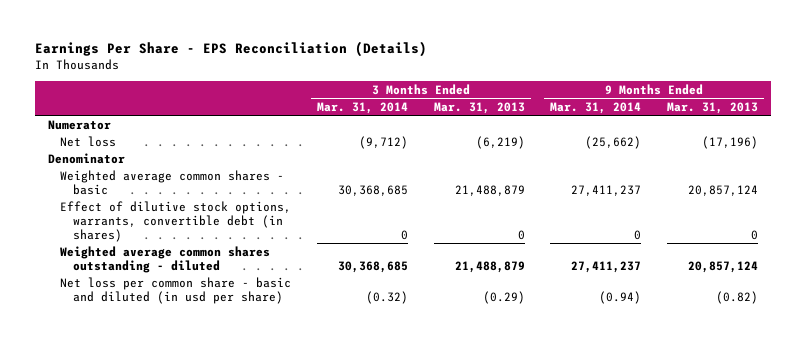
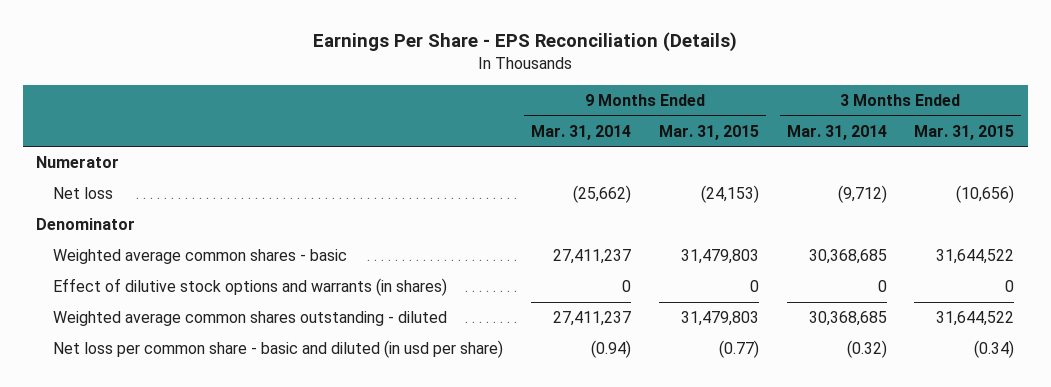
[433,101,525,114] Mar. 31, 2013 -> none
[666,101,758,114] Mar. 31, 2013 -> none
none -> [658,124,759,140] Mar. 31, 2015
none -> [914,124,1015,140] Mar. 31, 2015
[60,200,292,242] Effect of dilutive stock options, warrants, convertible debt (in shares) -> [53,278,448,297] Effect of dilutive stock options and warrants (in shares)

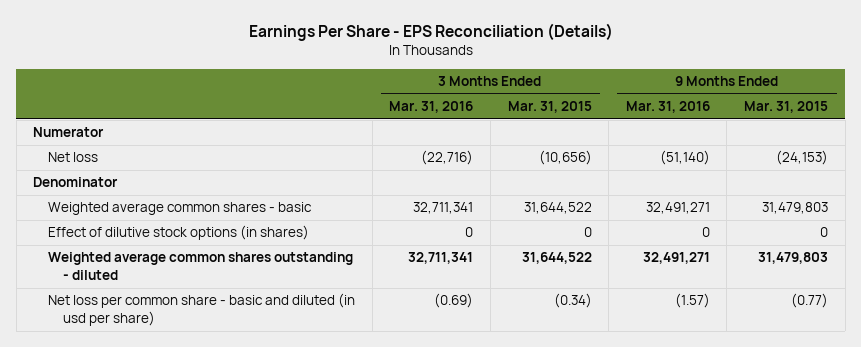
[530,124,631,140] Mar. 31, 2014 -> none
[786,124,887,140] Mar. 31, 2014 -> none
none -> [389,101,474,114] Mar. 31, 2016
none -> [625,101,710,114] Mar. 31, 2016
[53,278,448,297] Effect of dilutive stock options and warrants (in shares) -> [48,225,310,241] Effect of dilutive stock options (in shares)

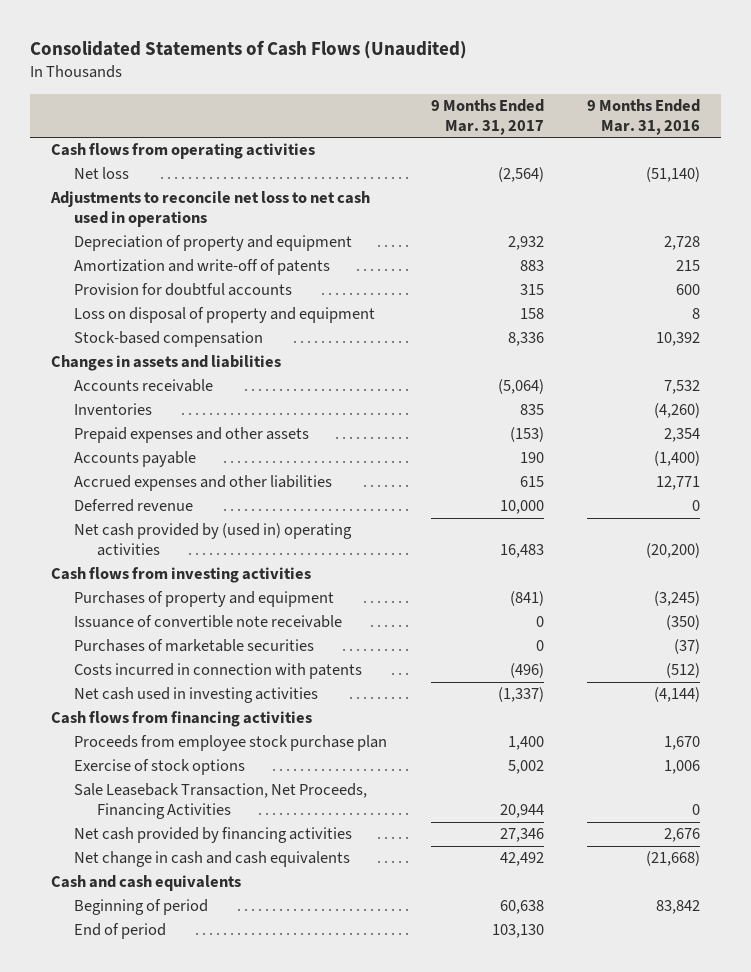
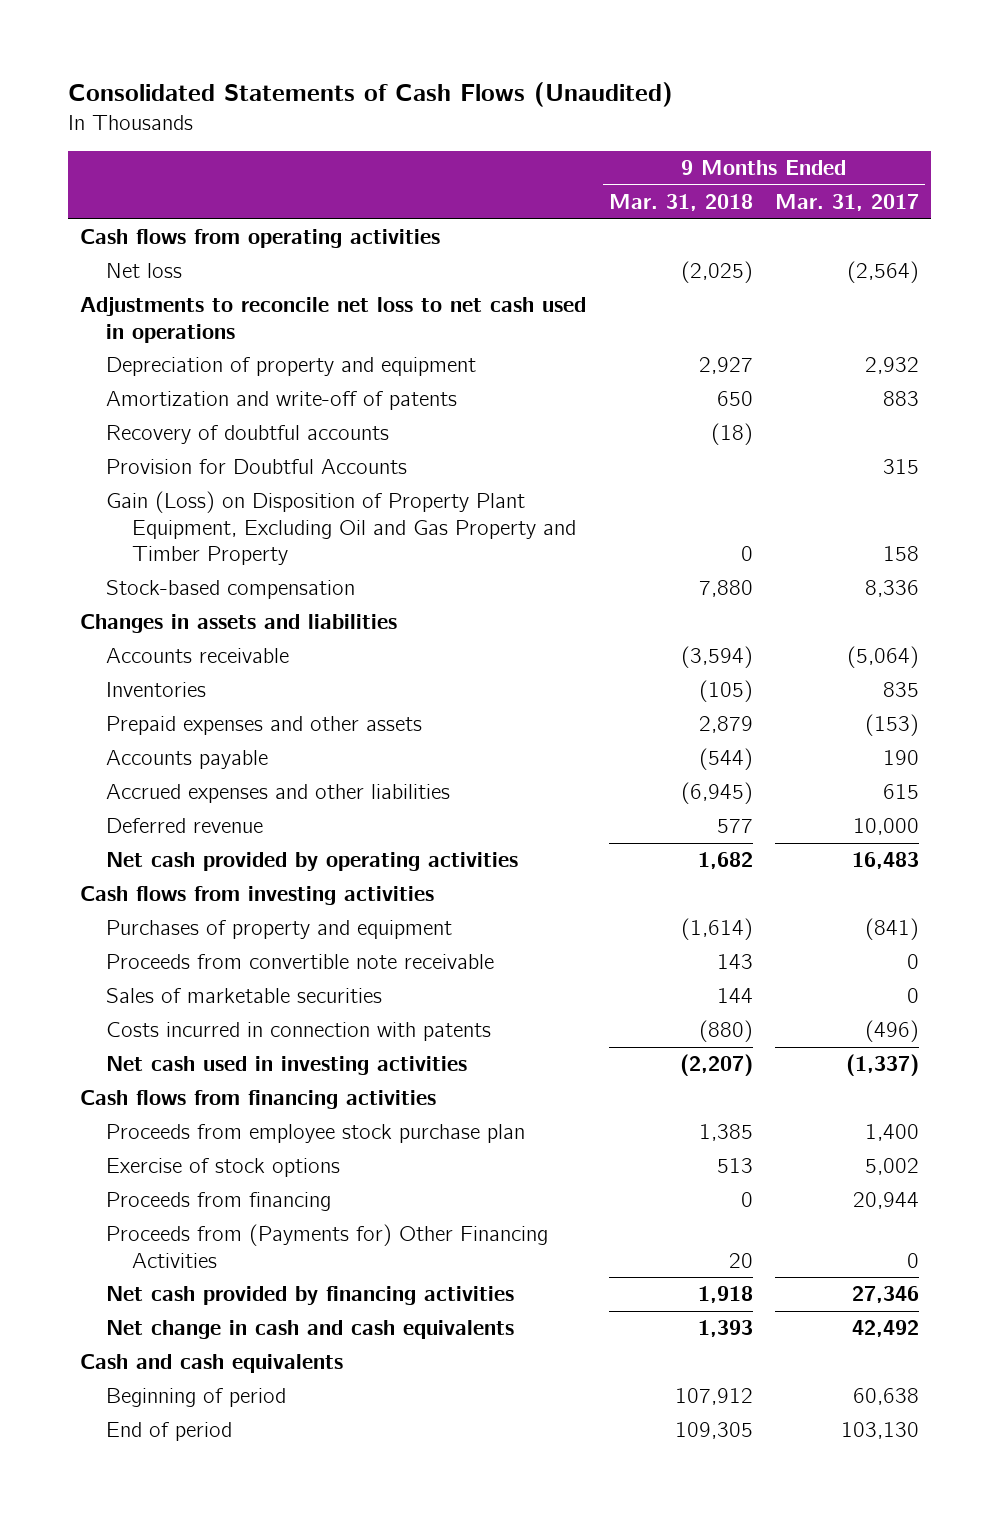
[586,99,700,135] 9 Months Ended Mar. 31, 2016 -> none
none -> [608,194,753,212] Mar. 31, 2018
none -> [105,425,389,445] Recovery of doubtful accounts
[74,283,293,297] Provision for doubtful accounts -> [105,459,407,475] Provision for Doubtful Accounts
[74,307,376,324] Loss on disposal of property and equipment -> [105,491,576,566] Gain (Loss) on Disposition of Property Plant Equipment, Excluding Oil and Gas Property and Timber Property
[74,523,353,557] Net cash provided by (used in) operating activities -> [105,852,518,872] Net cash provided by operating activities
[74,615,343,629] Issuance of convertible note receivable -> none
none -> [105,954,494,970] Proceeds from convertible note receivable
[74,639,315,653] Purchases of marketable securities -> [105,988,382,1004] Sales of marketable securities
[74,783,368,820] Sale Leaseback Transaction, Net Proceeds, Financing Activities -> [105,1192,331,1212] Proceeds from financing
none -> [105,1224,548,1268] Proceeds from (Payments for) Other Financing Activities

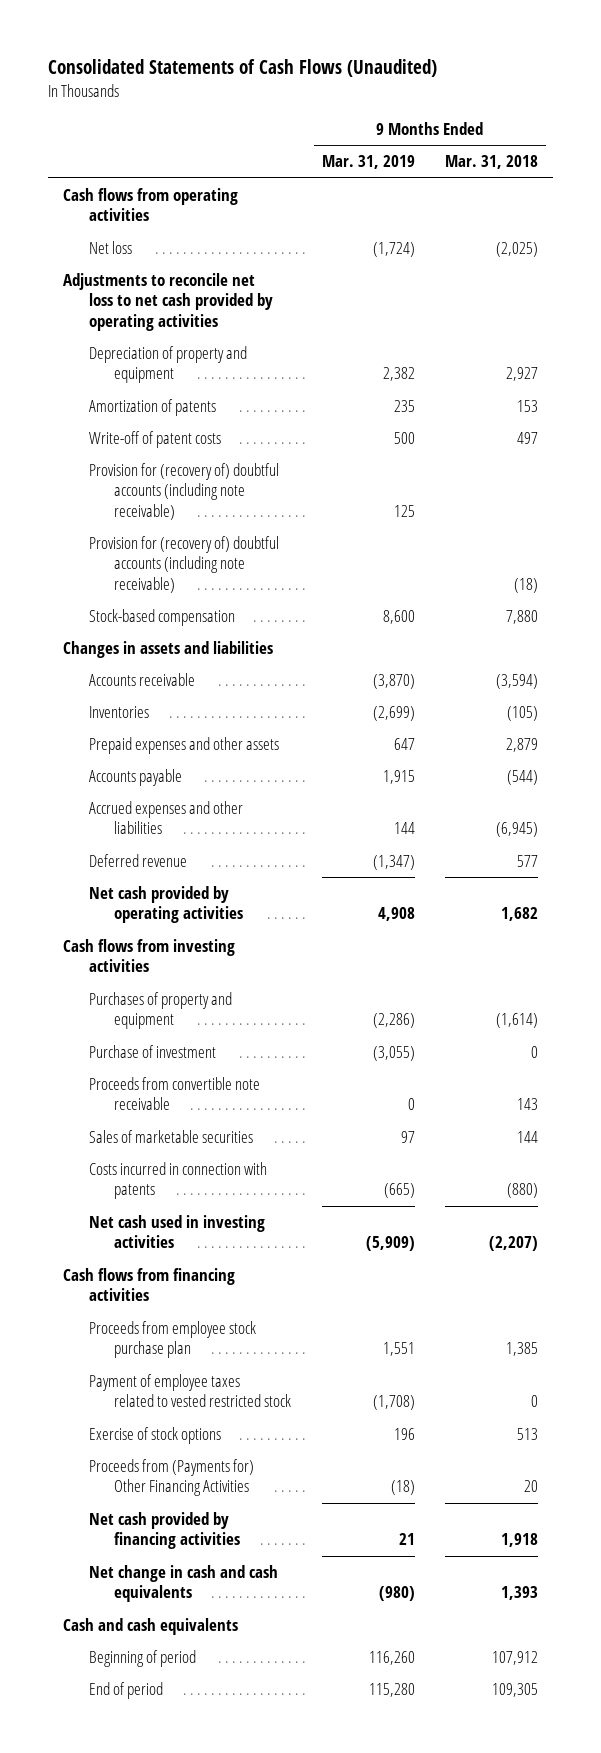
[775,194,920,212] Mar. 31, 2017 -> none
none -> [321,155,415,170] Mar. 31, 2019
[79,297,586,343] Adjustments to reconcile net loss to net cash used in operations -> [63,273,273,331] Adjustments to reconcile net loss to net cash provided by operating activities
[105,425,389,445] Recovery of doubtful accounts -> none
[105,491,576,566] Gain (Loss) on Disposition of Property Plant Equipment, Excluding Oil and Gas Property and Timber Property -> none
[105,391,457,411] Amortization and write-off of patents -> [88,399,216,417] Amortization of patents
[716,391,753,407] 650 -> [516,400,538,413] 153
none -> [88,431,221,449] Write-off of patent costs
[105,459,407,475] Provision for Doubtful Accounts -> [88,463,279,520] Provision for (recovery of) doubtful accounts (including note receivable)
none -> [88,536,279,593] Provision for (recovery of) doubtful accounts (including note receivable)
none -> [88,1045,216,1059] Purchase of investment
none -> [88,1374,292,1408] Payment of employee taxes related to vested restricted stock
[105,1192,331,1212] Proceeds from financing -> none

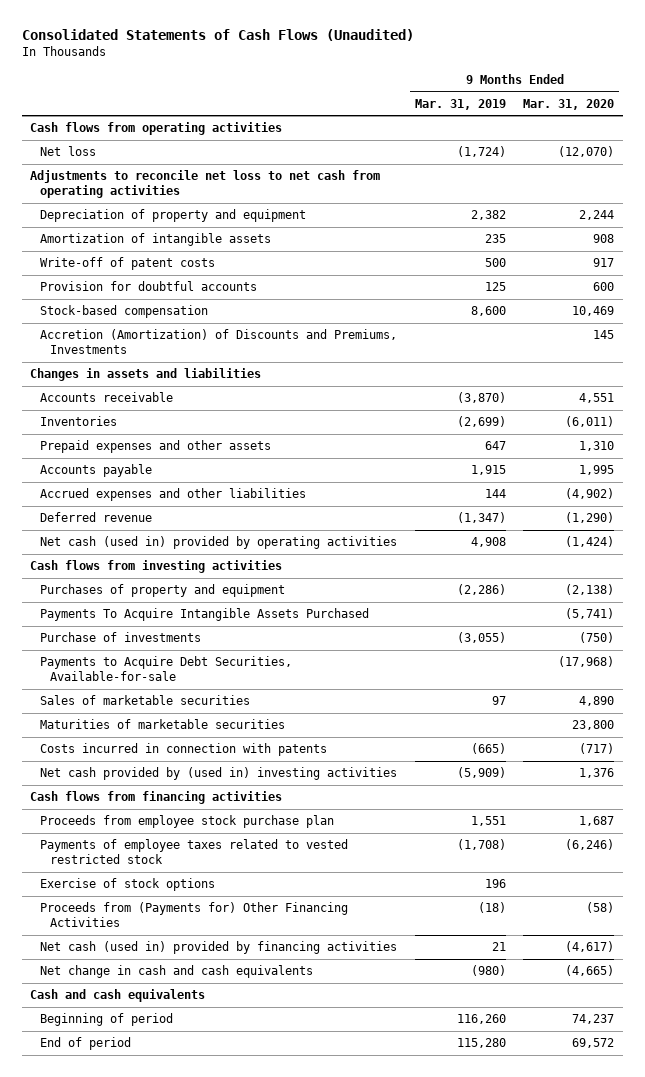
[444,155,538,170] Mar. 31, 2018 -> none
none -> [523,98,615,110] Mar. 31, 2020
[63,273,273,331] Adjustments to reconcile net loss to net cash provided by operating activities -> [30,170,381,199] Adjustments to reconcile net loss to net cash from operating activities
[88,399,216,417] Amortization of patents -> [40,233,272,247] Amortization of intangible assets
[88,536,279,593] Provision for (recovery of) doubtful accounts (including note receivable) -> none
[88,463,279,520] Provision for (recovery of) doubtful accounts (including note receivable) -> [40,281,258,292] Provision for doubtful accounts
none -> [40,329,398,355] Accretion (Amortization) of Discounts and Premiums, Investments
[88,886,244,924] Net cash provided by operating activities -> [40,536,398,550] Net cash (used in) provided by operating activities
[88,1077,260,1111] Proceeds from convertible note receivable -> none
none -> [40,608,370,622] Payments To Acquire Intangible Assets Purchased
[88,1045,216,1059] Purchase of investment -> [40,632,202,643] Purchase of investments
none -> [40,656,293,682] Payments to Acquire Debt Securities, Available-for-sale
none -> [40,719,286,730] Maturities of marketable securities
[88,1215,265,1249] Net cash used in investing activities -> [40,767,398,781] Net cash provided by (used in) investing activities
[88,1374,292,1408] Payment of employee taxes related to vested restricted stock -> [40,839,349,865] Payments of employee taxes related to vested restricted stock
[88,1512,241,1550] Net cash provided by financing activities -> [40,941,398,955] Net cash (used in) provided by financing activities

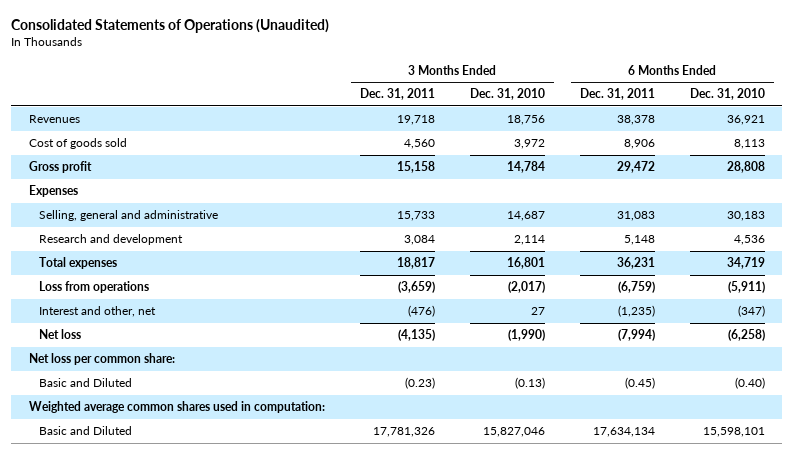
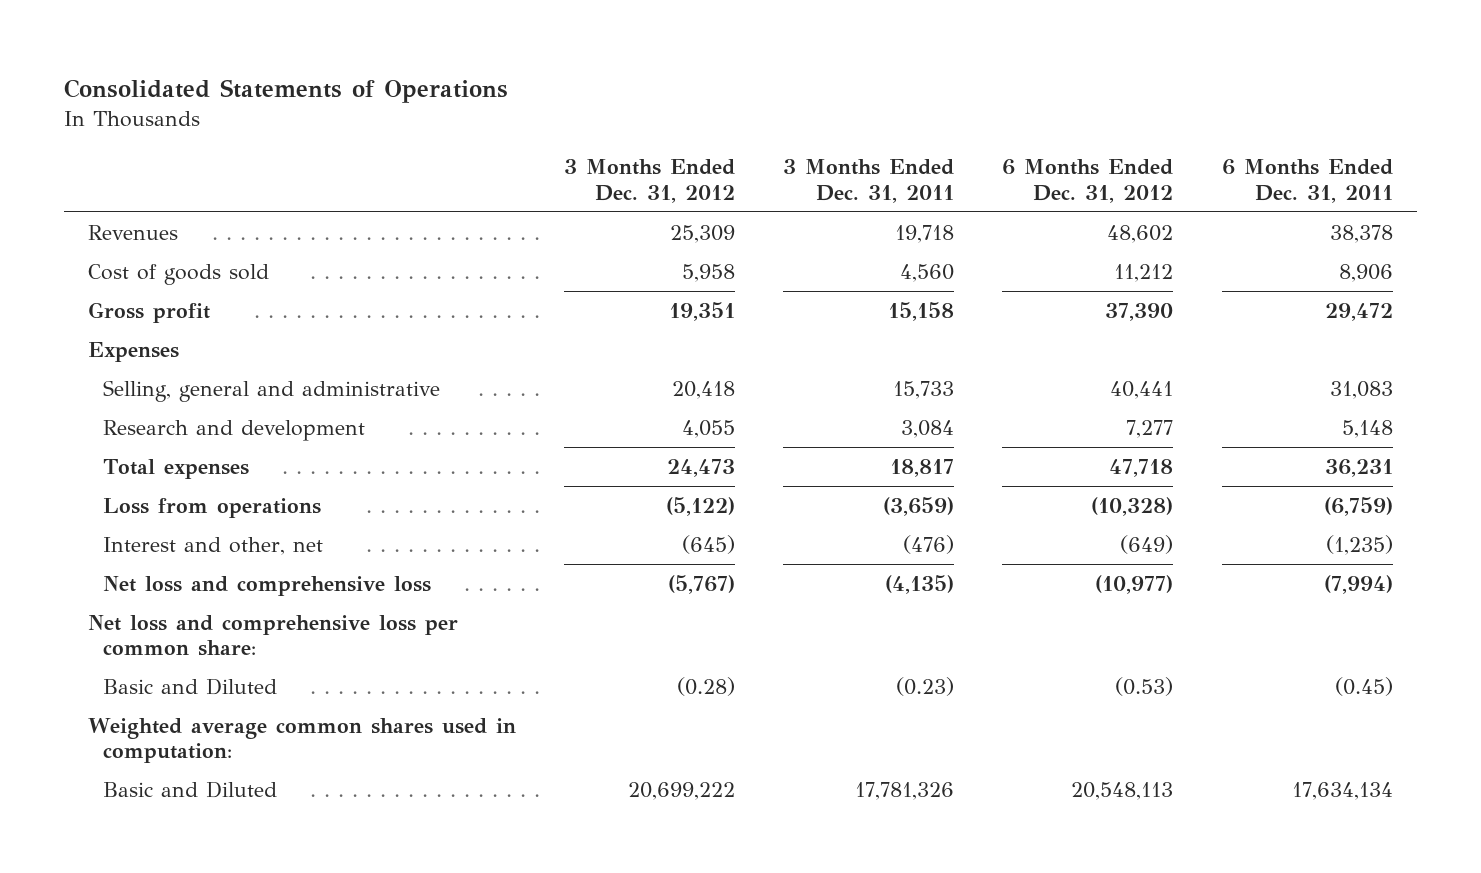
[11,18,330,33] Consolidated Statements of Operations (Unaudited) -> [63,79,508,104] Consolidated Statements of Operations
[469,88,545,101] Dec. 31, 2010 -> none
[689,88,765,101] Dec. 31, 2010 -> none
none -> [564,159,736,203] 3 Months Ended Dec. 31, 2012
none -> [1002,159,1174,203] 6 Months Ended Dec. 31, 2012
[38,329,81,340] Net loss -> [103,575,432,596] Net loss and comprehensive loss
[28,353,175,366] Net loss per common share: -> [87,614,458,657] Net loss and comprehensive loss per common share:

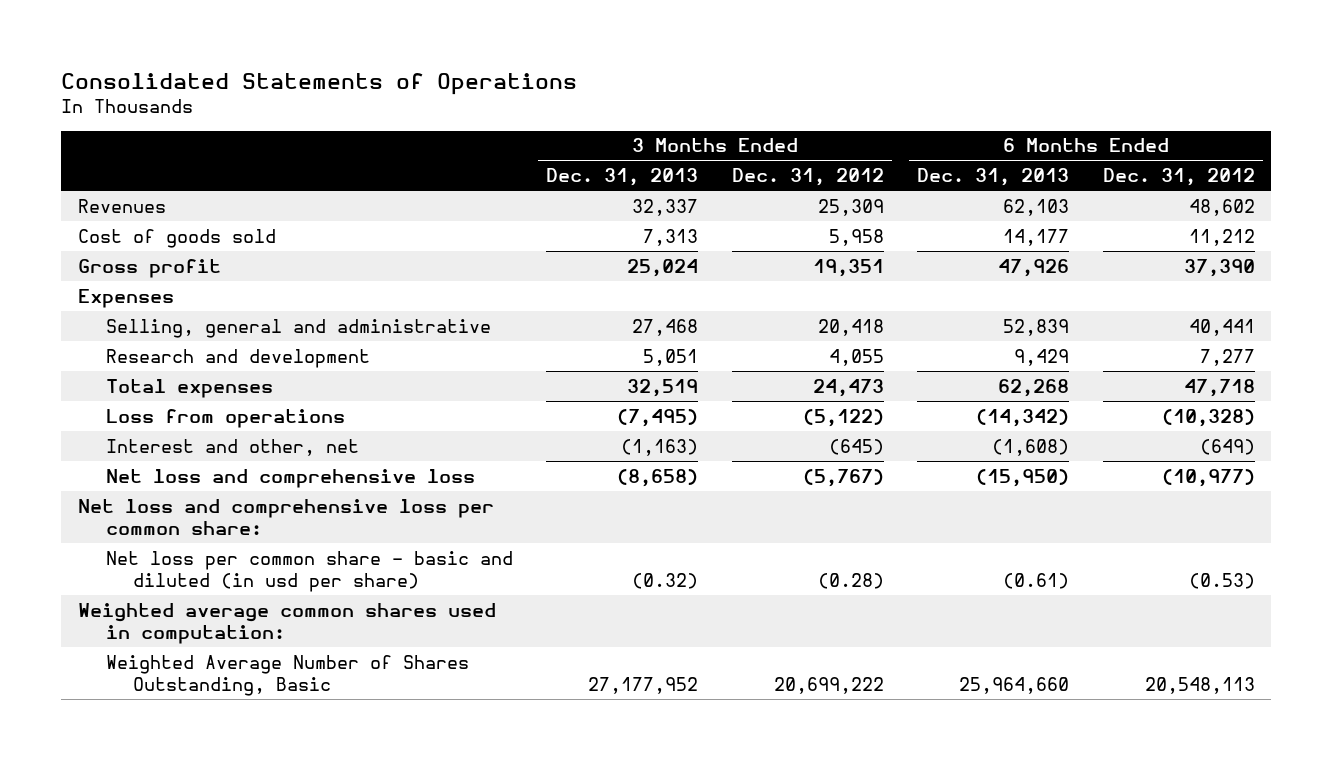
[783,159,955,203] 3 Months Ended Dec. 31, 2011 -> none
[1221,159,1393,203] 6 Months Ended Dec. 31, 2011 -> none
none -> [546,168,699,187] Dec. 31, 2013
none -> [917,168,1070,187] Dec. 31, 2013
[103,677,278,695] Basic and Diluted -> [105,550,513,592] Net loss per common share - basic and diluted (in usd per share)
[103,780,278,798] Basic and Diluted -> [105,654,469,696] Weighted Average Number of Shares Outstanding, Basic

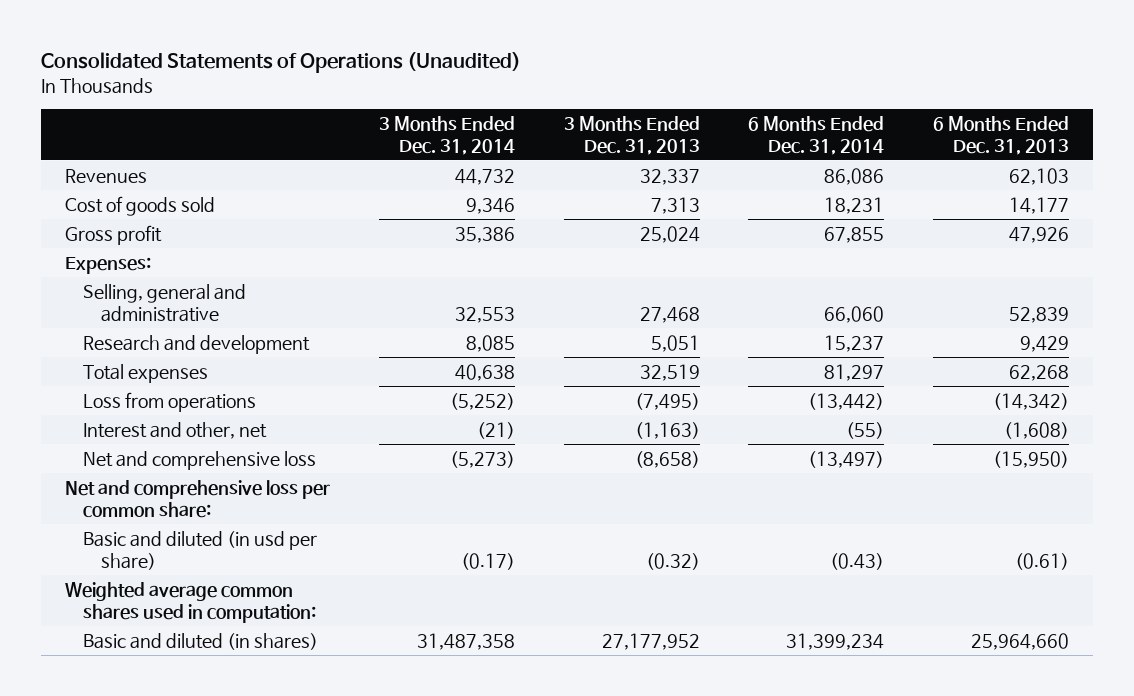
[61,73,578,96] Consolidated Statements of Operations -> [41,52,522,74] Consolidated Statements of Operations (Unaudited)
[731,168,884,187] Dec. 31, 2012 -> none
[1102,168,1255,187] Dec. 31, 2012 -> none
none -> [379,115,516,155] 3 Months Ended Dec. 31, 2014
none -> [748,115,885,155] 6 Months Ended Dec. 31, 2014
[78,288,175,308] Expenses -> [65,256,152,274] Expenses:
[105,468,475,488] Net loss and comprehensive loss -> [82,450,316,470] Net and comprehensive loss
[78,498,495,535] Net loss and comprehensive loss per common share: -> [65,479,331,518] Net and comprehensive loss per common share:
[105,550,513,592] Net loss per common share - basic and diluted (in usd per share) -> [82,530,317,570] Basic and diluted (in usd per share)
[105,654,469,696] Weighted Average Number of Shares Outstanding, Basic -> [82,632,318,650] Basic and diluted (in shares)

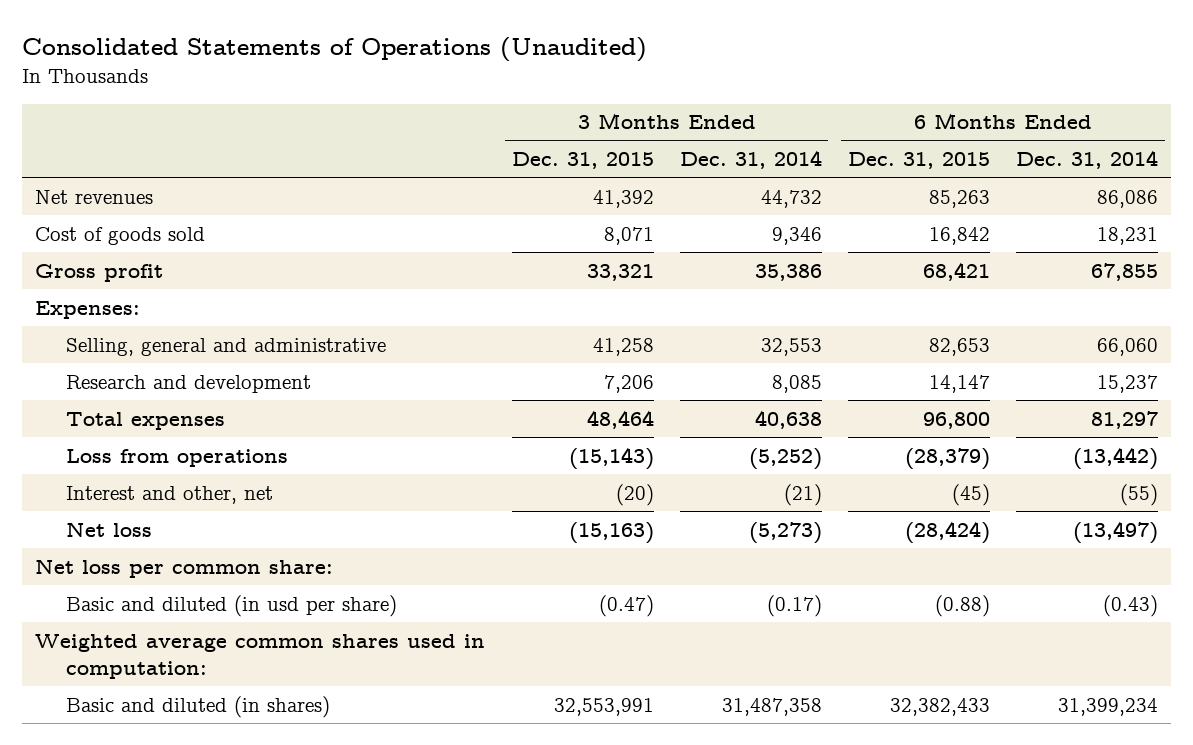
[563,115,700,155] 3 Months Ended Dec. 31, 2013 -> none
[932,115,1069,155] 6 Months Ended Dec. 31, 2013 -> none
none -> [511,151,654,169] Dec. 31, 2015
none -> [847,151,990,169] Dec. 31, 2015
[65,168,148,183] Revenues -> [35,189,154,204] Net revenues
[82,450,316,470] Net and comprehensive loss -> [65,521,152,537] Net loss
[65,479,331,518] Net and comprehensive loss per common share: -> [35,558,334,578] Net loss per common share:

